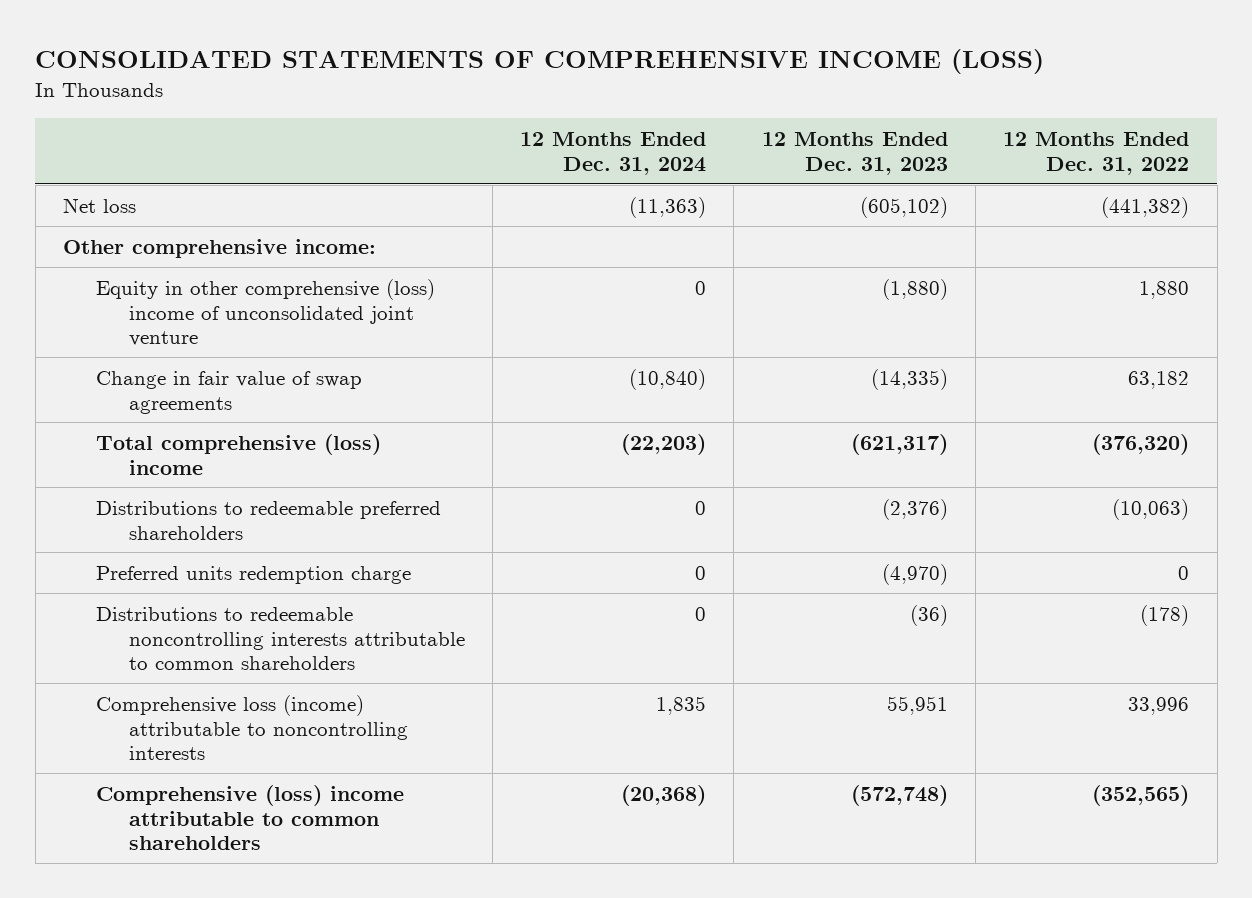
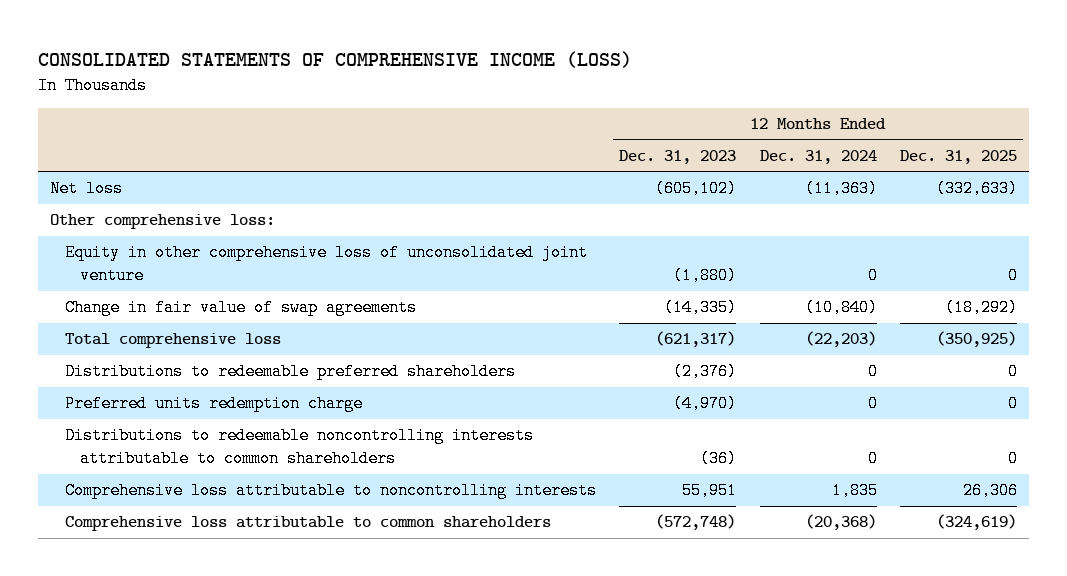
[1003,131,1190,175] 12 Months Ended Dec. 31, 2022 -> none
none -> [900,149,1018,164] Dec. 31, 2025
[63,238,377,258] Other comprehensive income: -> [49,214,275,230] Other comprehensive loss:
[95,278,435,347] Equity in other comprehensive (loss) income of unconsolidated joint venture -> [64,244,588,285] Equity in other comprehensive loss of unconsolidated joint venture
[95,433,381,475] Total comprehensive (loss) income -> [64,333,281,349] Total comprehensive loss
[95,694,408,761] Comprehensive loss (income) attributable to noncontrolling interests -> [64,482,597,500] Comprehensive loss attributable to noncontrolling interests
[95,784,404,851] Comprehensive (loss) income attributable to common shareholders -> [64,516,551,532] Comprehensive loss attributable to common shareholders

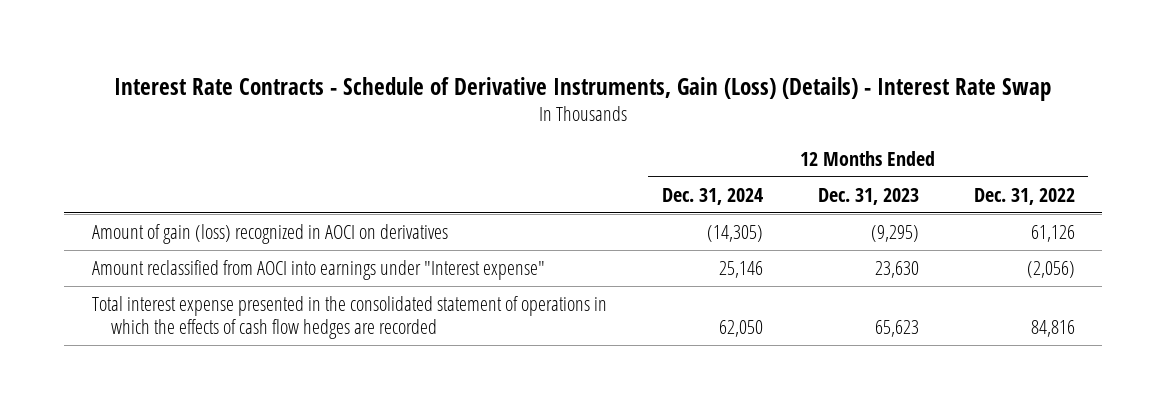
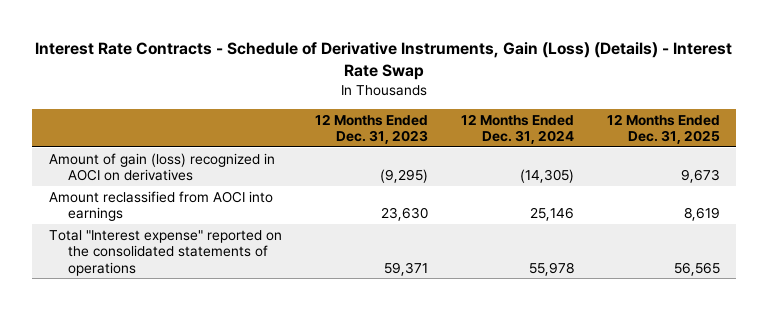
[973,187,1075,205] Dec. 31, 2022 -> none
none -> [606,113,720,145] 12 Months Ended Dec. 31, 2025
[91,260,545,281] Amount reclassified from AOCI into earnings under "Interest expense" -> [48,190,273,222] Amount reclassified from AOCI into earnings
[91,296,607,339] Total interest expense presented in the consolidated statement of operations in which the effects of cash flow hedges are recorded -> [48,229,282,276] Total "Interest expense" reported on the consolidated statements of operations
[718,319,763,337] 62,050 -> [528,261,574,276] 55,978
[874,319,919,337] 65,623 -> [383,261,428,276] 59,371

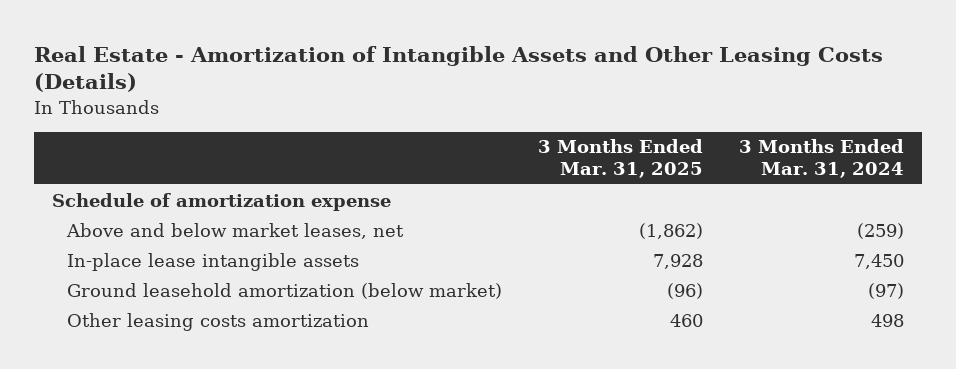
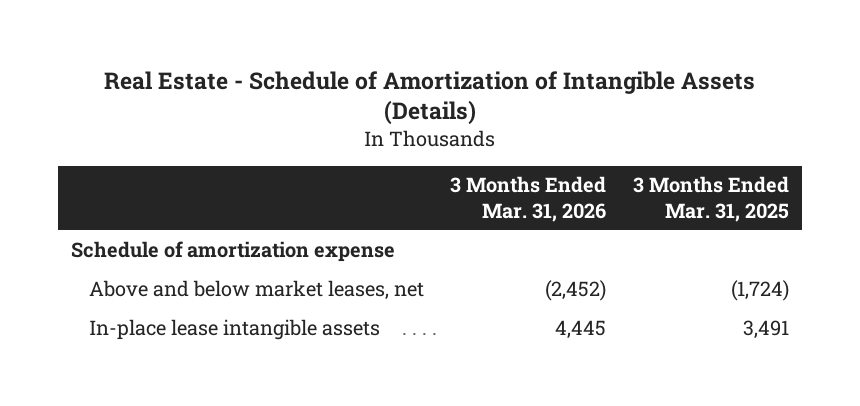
[33,45,883,93] Real Estate - Amortization of Intangible Assets and Other Leasing Costs (Details) -> [104,70,756,126] Real Estate - Schedule of Amortization of Intangible Assets (Details)
[739,139,905,179] 3 Months Ended Mar. 31, 2024 -> none
none -> [450,176,607,222] 3 Months Ended Mar. 31, 2026
[67,282,503,299] Ground leasehold amortization (below market) -> none
[67,312,370,331] Other leasing costs amortization -> none
[639,222,704,239] (1,862) -> [730,280,789,302] (1,724)
[653,253,704,269] 7,928 -> [742,320,789,340] 3,491

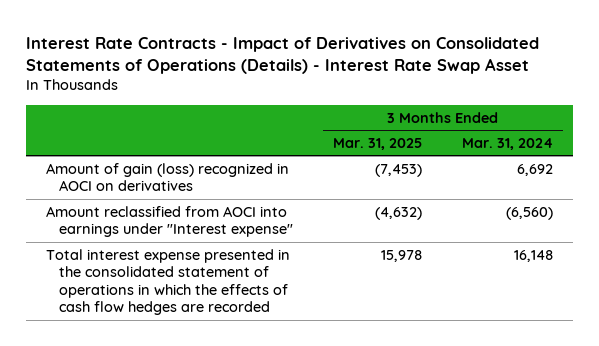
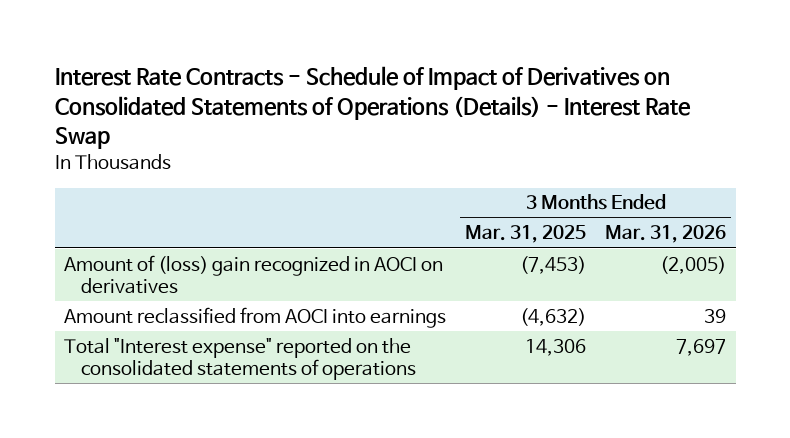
[26,36,540,74] Interest Rate Contracts - Impact of Derivatives on Consolidated Statements of Operations (Details) - Interest Rate Swap Asset -> [54,66,691,149] Interest Rate Contracts - Schedule of Impact of Derivatives on Consolidated Statements of Operations (Details) - Interest Rate Swap
[462,137,554,150] Mar. 31, 2024 -> none
none -> [605,225,727,244] Mar. 31, 2026
[46,162,290,192] Amount of gain (loss) recognized in AOCI on derivatives -> [64,254,444,294] Amount of (loss) gain recognized in AOCI on derivatives
[46,205,293,238] Amount reclassified from AOCI into earnings under "Interest expense" -> [64,306,447,328] Amount reclassified from AOCI into earnings
[46,248,291,316] Total interest expense presented in the consolidated statement of operations in which the effects of cash flow hedges are recorded -> [64,337,417,380] Total "Interest expense" reported on the consolidated statements of operations
[381,249,423,262] 15,978 -> [525,338,587,356] 14,306

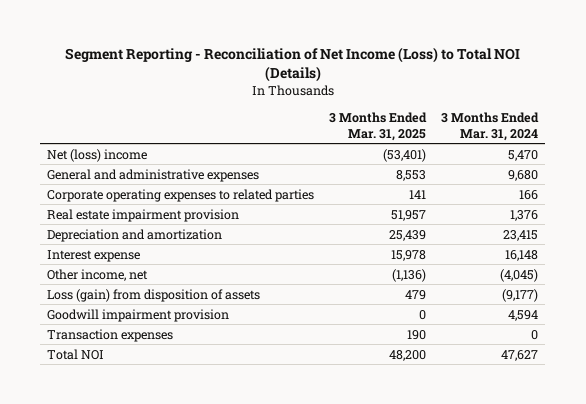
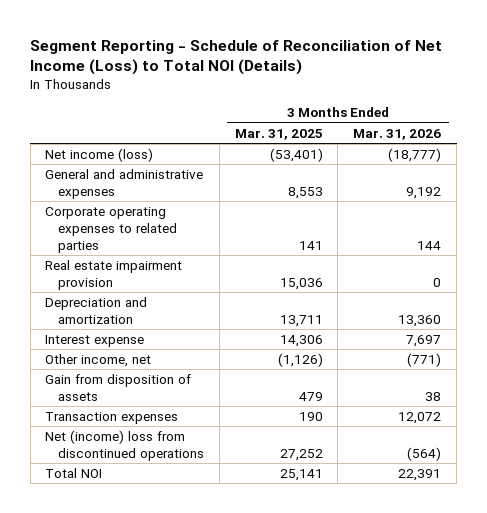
[64,47,520,83] Segment Reporting - Reconciliation of Net Income (Loss) to Total NOI (Details) -> [30,39,443,76] Segment Reporting - Schedule of Reconciliation of Net Income (Loss) to Total NOI (Details)
[441,112,540,141] 3 Months Ended Mar. 31, 2024 -> none
none -> [353,128,442,140] Mar. 31, 2026
[47,148,148,162] Net (loss) income -> [45,147,154,162] Net income (loss)
[47,308,230,322] Goodwill impairment provision -> none
[391,209,427,221] 51,957 -> [279,277,323,290] 15,036
[389,229,427,241] 25,439 -> [279,314,323,327] 13,711
[391,249,427,261] 15,978 -> [279,334,323,347] 14,306
[392,268,427,282] (1,136) -> [277,352,323,367] (1,126)
[47,288,261,302] Loss (gain) from disposition of assets -> [45,373,192,401] Gain from disposition of assets
none -> [45,429,204,461] Net (income) loss from discontinued operations
[389,349,427,361] 48,200 -> [279,468,323,481] 25,141

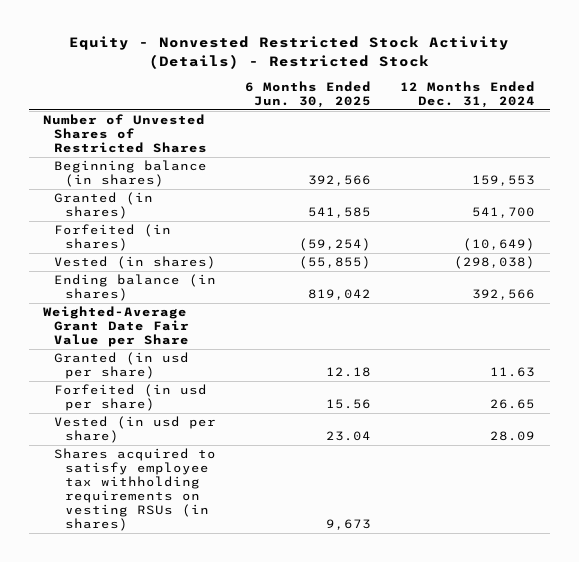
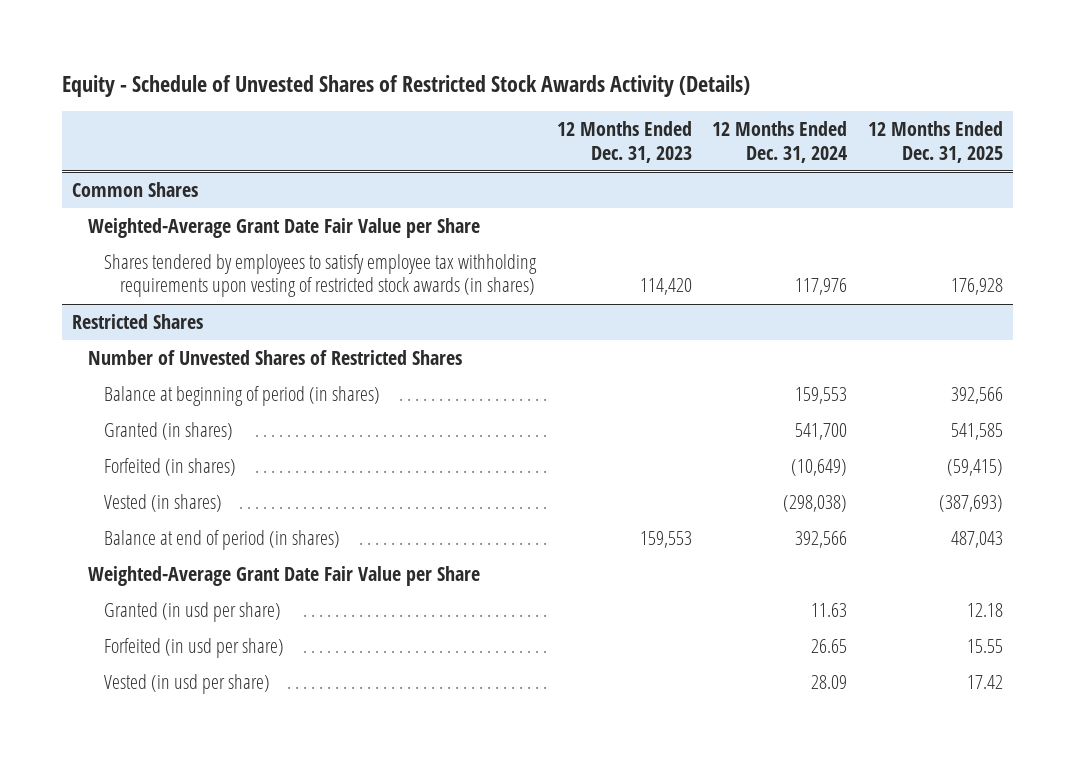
[69,36,510,69] Equity - Nonvested Restricted Stock Activity (Details) - Restricted Stock -> [61,74,750,97] Equity - Schedule of Unvested Shares of Restricted Stock Awards Activity (Details)
[245,80,372,108] 6 Months Ended Jun. 30, 2025 -> none
none -> [556,121,692,163] 12 Months Ended Dec. 31, 2023
none -> [867,121,1003,163] 12 Months Ended Dec. 31, 2025
none -> [72,181,199,197] Common Shares
none -> [88,217,481,238] Weighted-Average Grant Date Fair Value per Share
none -> [104,253,538,298] Shares tendered by employees to satisfy employee tax withholding requirements upon vesting of restricted stock awards (in shares)
none -> [72,313,204,329] Restricted Shares
[54,160,208,188] Beginning balance (in shares) -> [104,385,381,406] Balance at beginning of period (in shares)
[54,274,217,302] Ending balance (in shares) -> [104,529,341,550] Balance at end of period (in shares)
[54,448,217,531] Shares acquired to satisfy employee tax withholding requirements on vesting RSUs (in shares) -> none

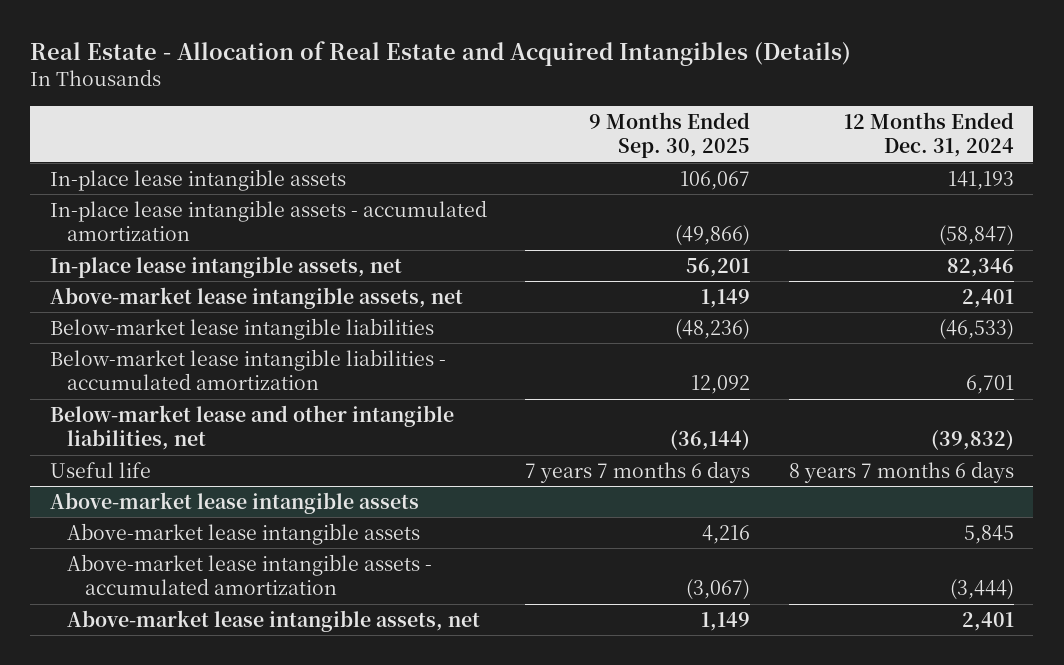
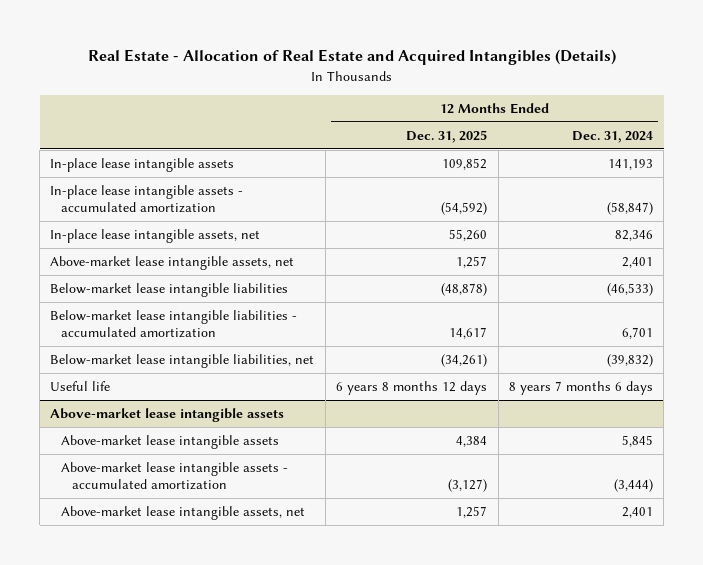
[589,111,751,159] 9 Months Ended Sep. 30, 2025 -> none
none -> [406,129,488,143] Dec. 31, 2025
[49,404,454,451] Below-market lease and other intangible liabilities, net -> [50,354,315,369] Below-market lease intangible liabilities, net

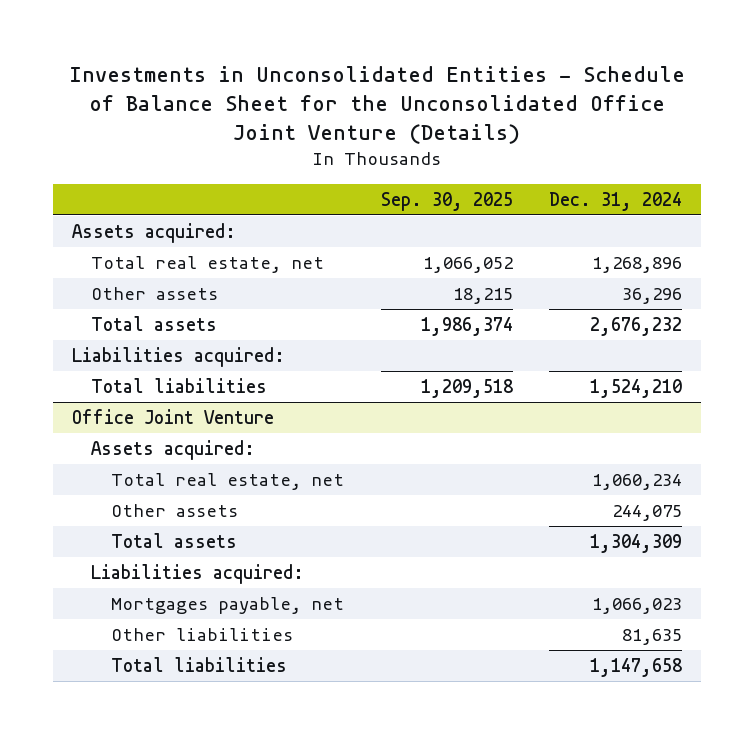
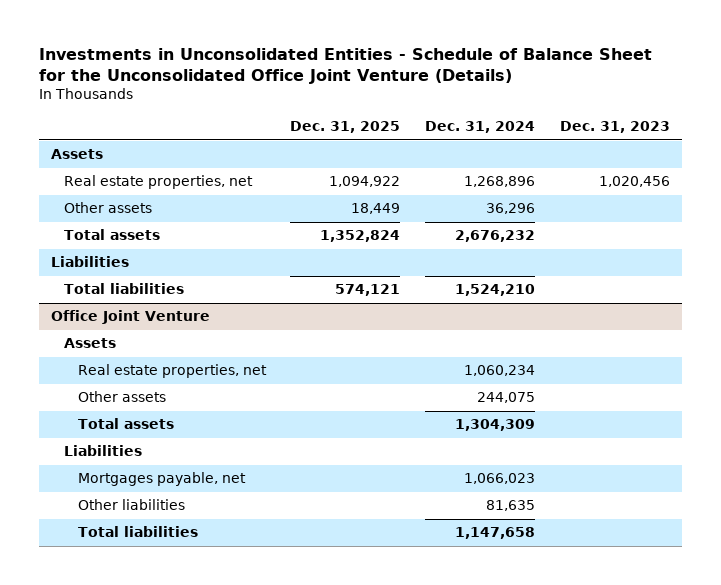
[380,191,513,211] Sep. 30, 2025 -> none
none -> [290,121,401,134] Dec. 31, 2025
none -> [559,121,670,134] Dec. 31, 2023
[71,222,236,243] Assets acquired: -> [51,149,104,160] Assets
[91,255,325,273] Total real estate, net -> [64,175,254,190] Real estate properties, net
[71,346,285,367] Liabilities acquired: -> [51,256,130,268] Liabilities
[91,439,256,460] Assets acquired: -> [64,338,117,349] Assets
[110,472,344,490] Total real estate, net -> [77,364,267,379] Real estate properties, net
[91,563,305,584] Liabilities acquired: -> [64,445,143,457] Liabilities

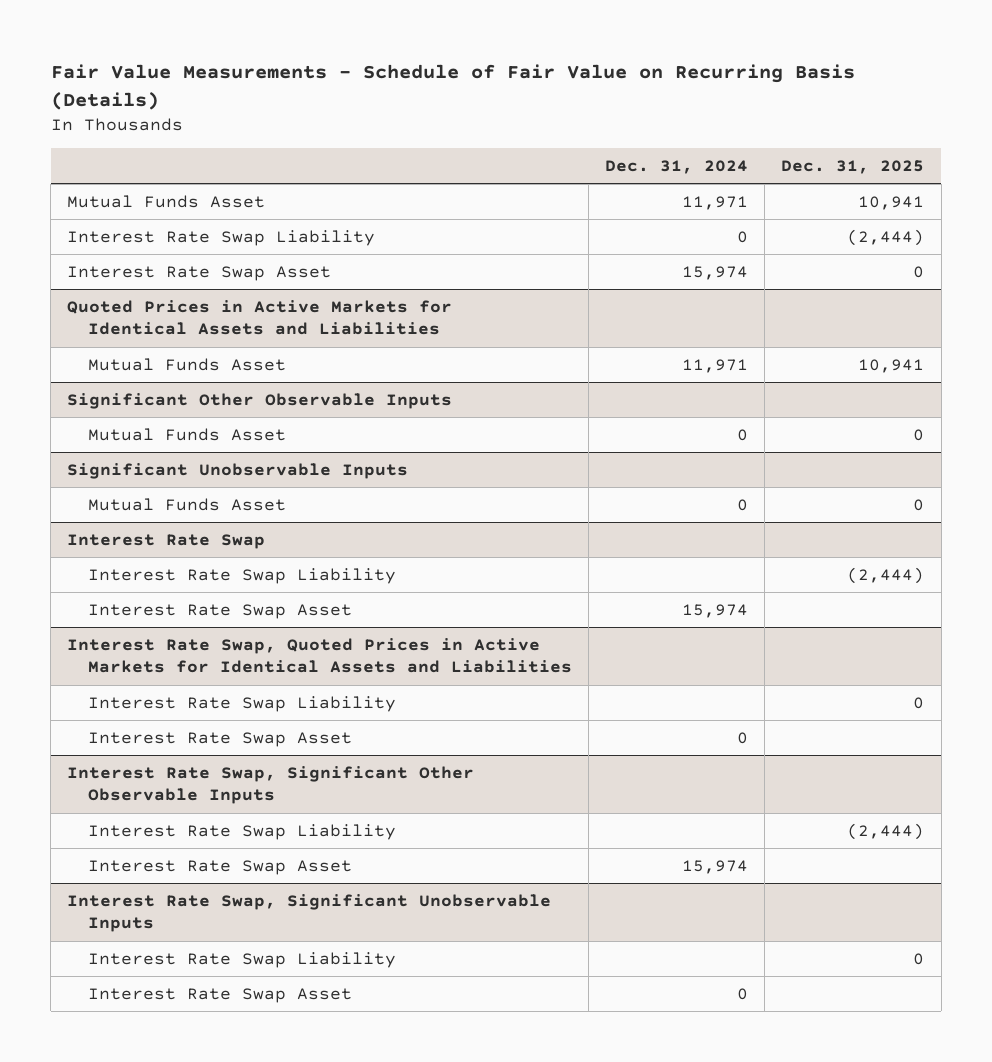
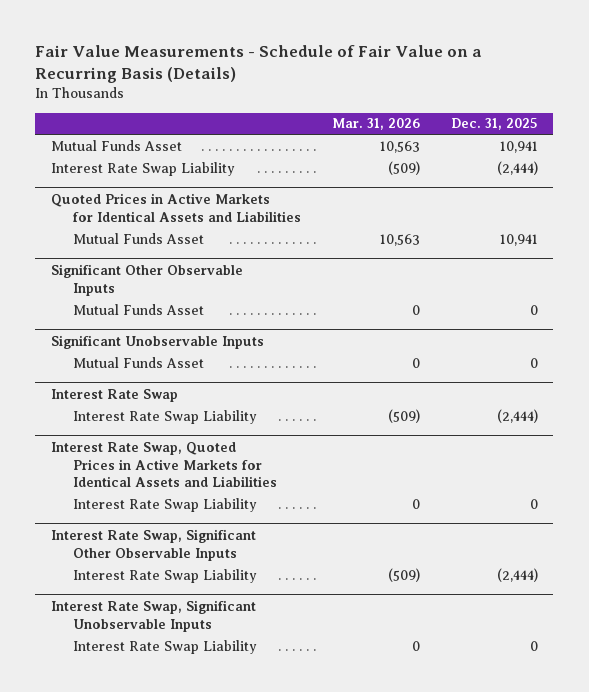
[50,64,855,110] Fair Value Measurements - Schedule of Fair Value on Recurring Basis (Details) -> [35,45,483,84] Fair Value Measurements - Schedule of Fair Value on a Recurring Basis (Details)
[604,159,748,174] Dec. 31, 2024 -> none
none -> [331,118,420,131] Mar. 31, 2026
[67,265,332,281] Interest Rate Swap Asset -> none
[87,603,352,619] Interest Rate Swap Asset -> none
[87,731,352,747] Interest Rate Swap Asset -> none
[87,859,352,875] Interest Rate Swap Asset -> none
[87,987,352,1003] Interest Rate Swap Asset -> none

